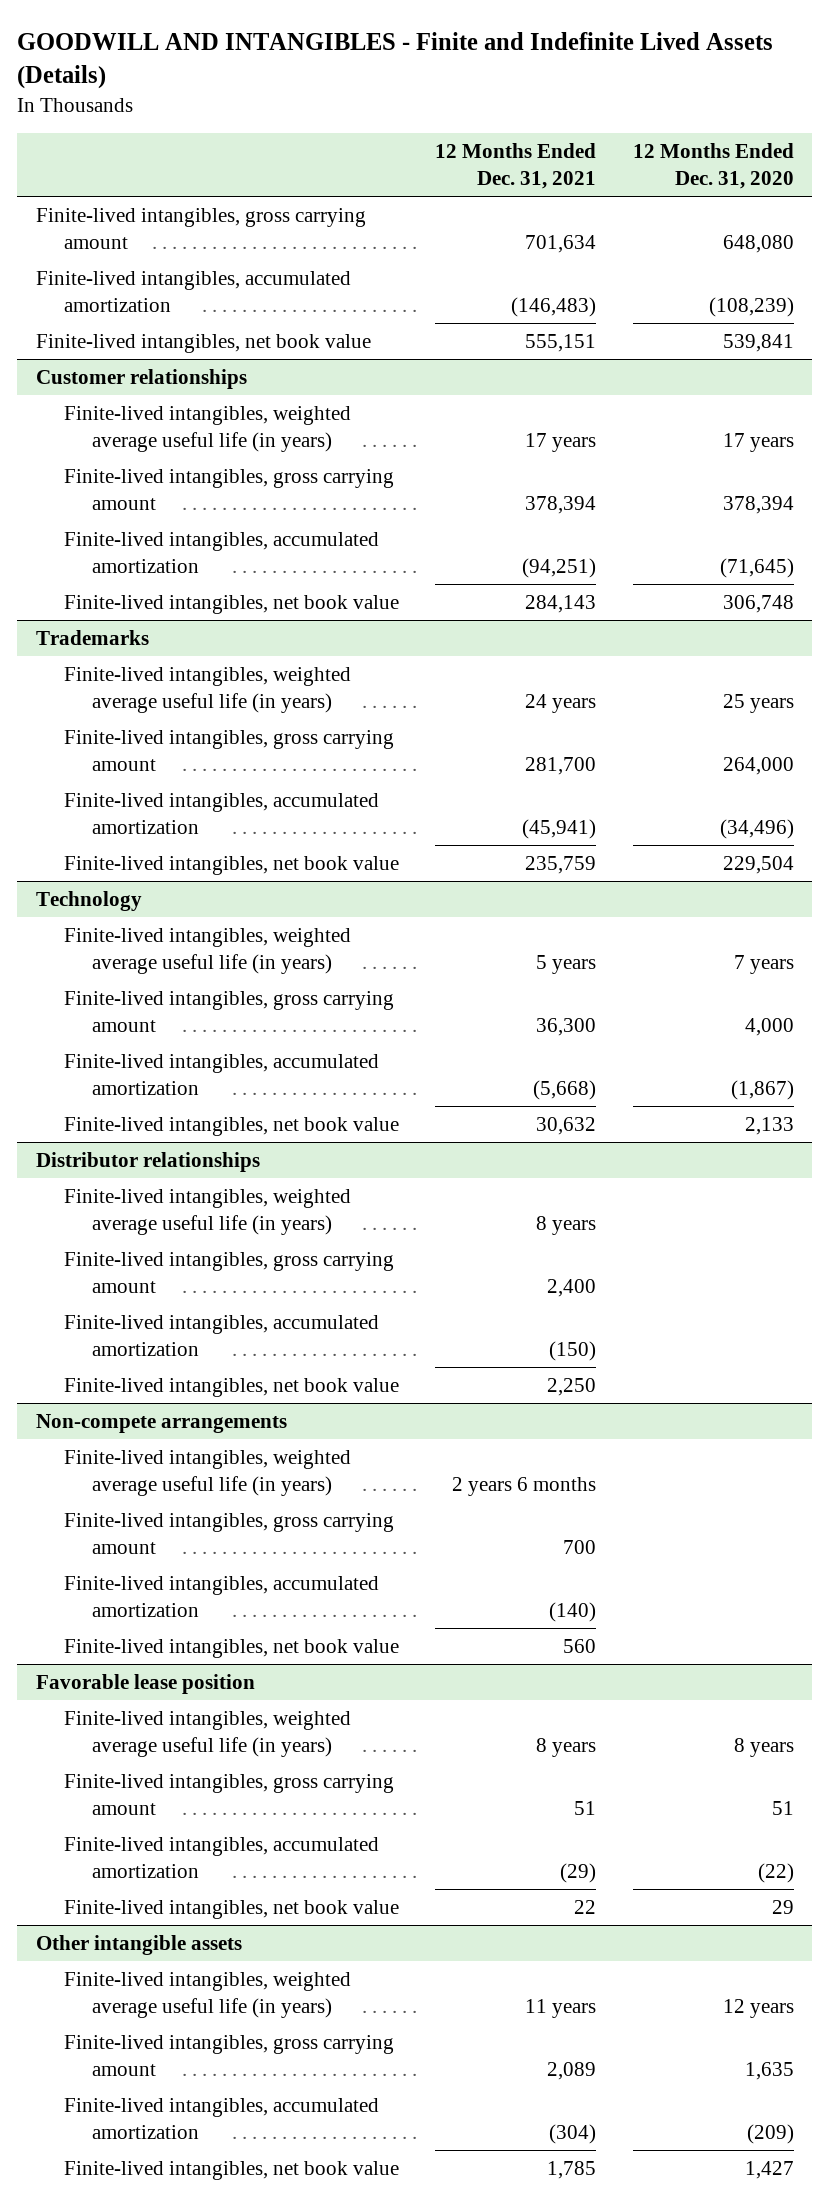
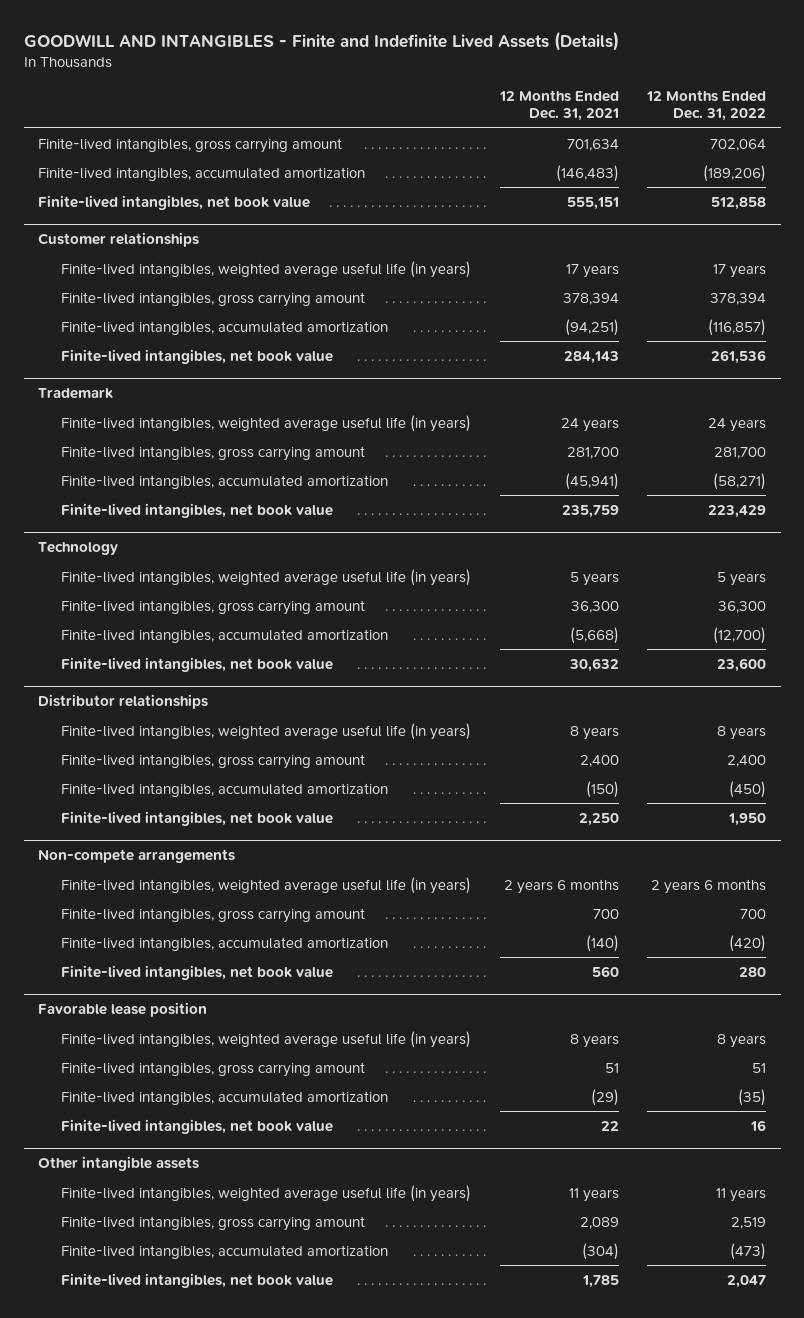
[632,142,794,190] 12 Months Ended Dec. 31, 2020 -> none
none -> [646,90,767,122] 12 Months Ended Dec. 31, 2022
[35,629,149,645] Trademarks -> [37,388,113,400] Trademark

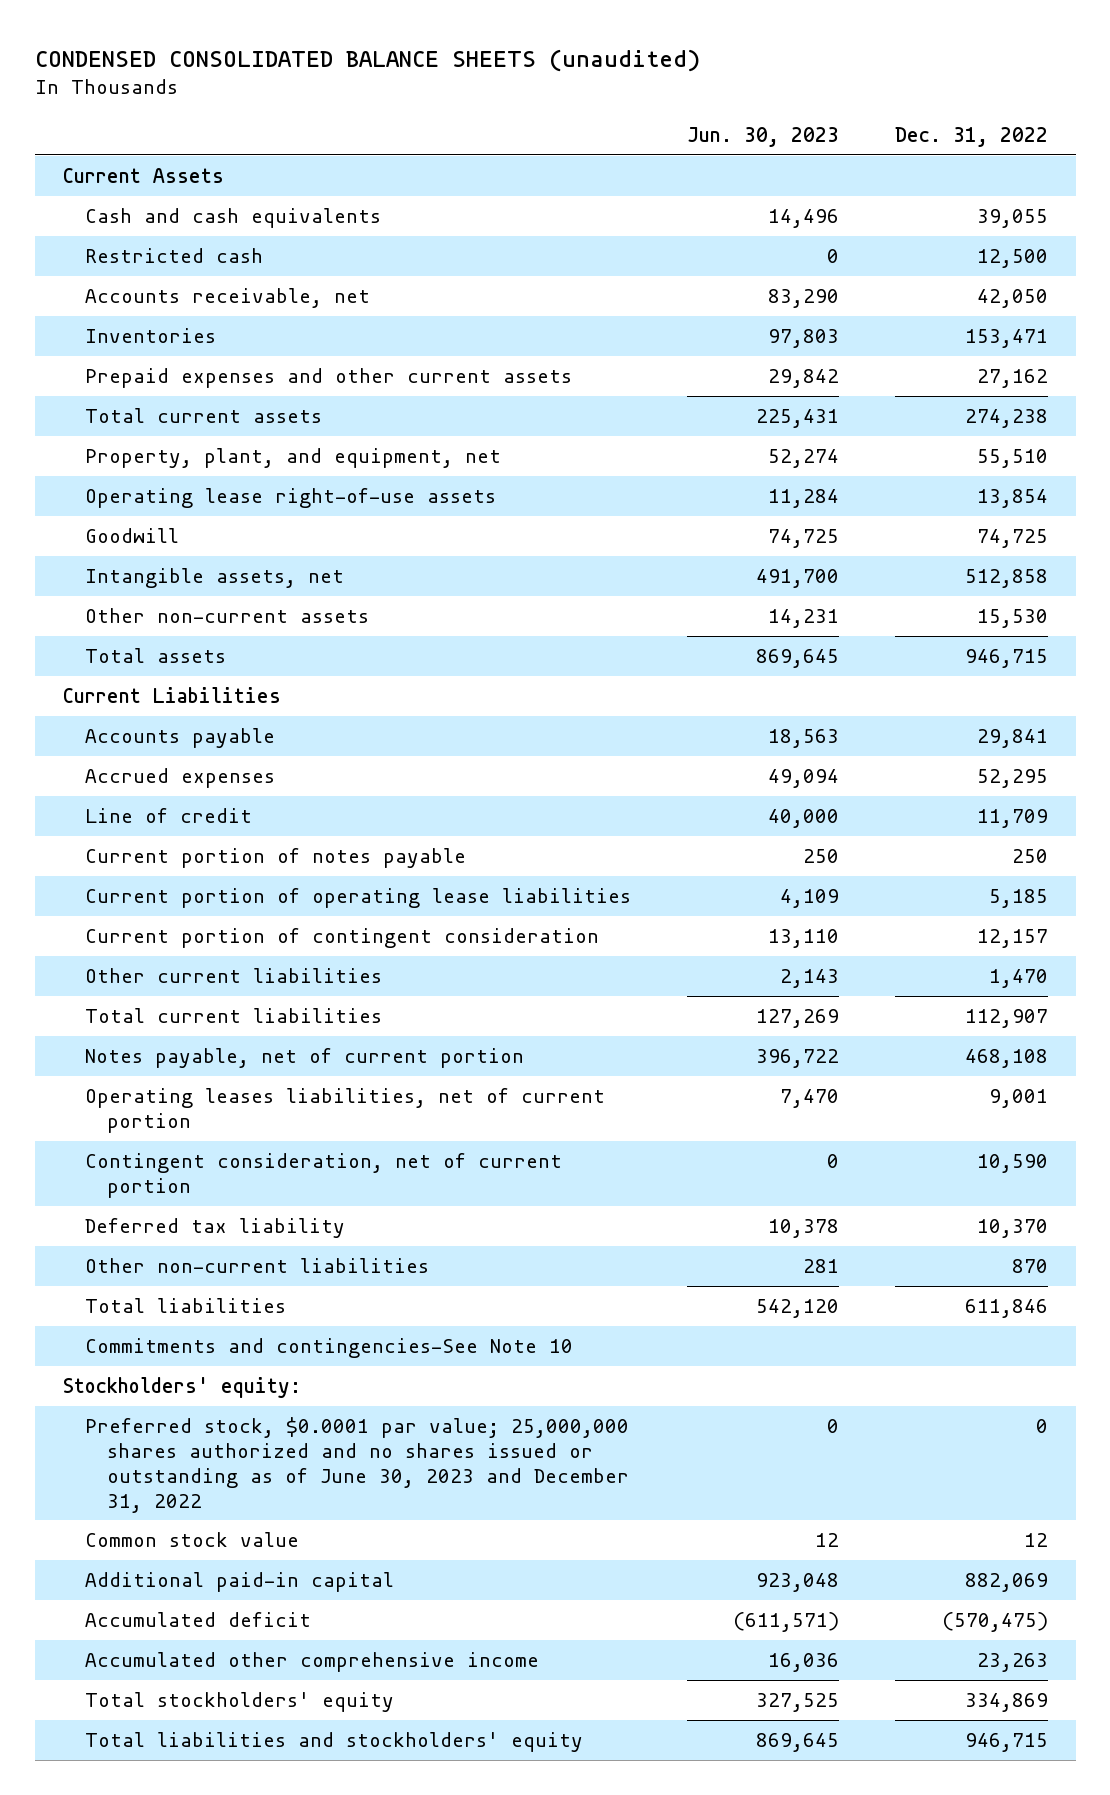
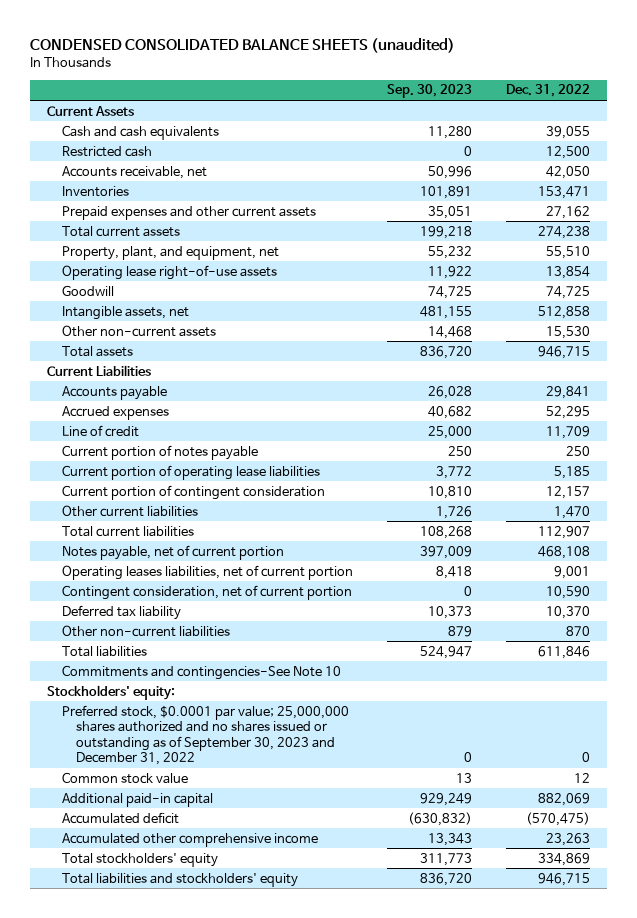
[686,126,839,147] Jun. 30, 2023 -> none
none -> [386,84,472,99] Sep. 30, 2023
[84,1416,629,1513] Preferred stock, $0.0001 par value; 25,000,000 shares authorized and no shares issued or outstanding as of June 30, 2023 and December 31, 2022 -> [61,704,349,766] Preferred stock, $0.0001 par value; 25,000,000 shares authorized and no shares issued or outstanding as of September 30, 2023 and December 31, 2022

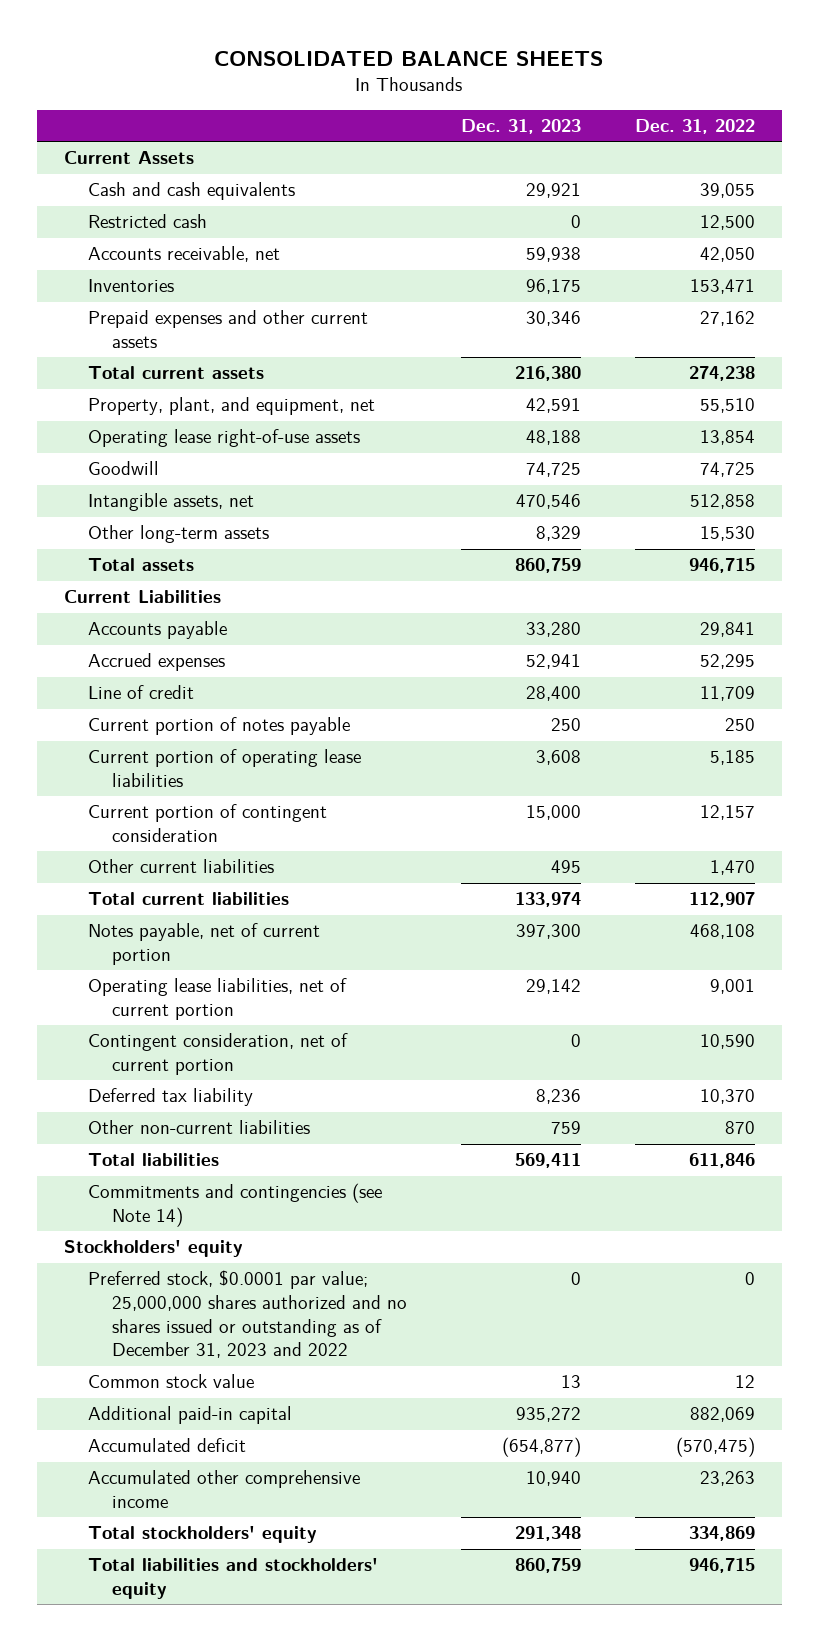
[30,37,456,53] CONDENSED CONSOLIDATED BALANCE SHEETS (unaudited) -> [214,50,604,66] CONSOLIDATED BALANCE SHEETS
[386,84,472,99] Sep. 30, 2023 -> none
none -> [460,118,581,134] Dec. 31, 2023
[61,324,216,337] Other non-current assets -> [87,525,269,544] Other long-term assets
[61,564,353,580] Operating leases liabilities, net of current portion -> [87,978,347,1021] Operating lease liabilities, net of current portion
[61,664,341,680] Commitments and contingencies-See Note 10 -> [87,1183,382,1228] Commitments and contingencies (see Note 14)
[47,684,176,700] Stockholders' equity: -> [63,1240,243,1258] Stockholders' equity
[61,704,349,766] Preferred stock, $0.0001 par value; 25,000,000 shares authorized and no shares issued or outstanding as of September 30, 2023 and December 31, 2022 -> [87,1270,407,1359] Preferred stock, $0.0001 par value; 25,000,000 shares authorized and no shares issued or outstanding as of December 31, 2023 and 2022

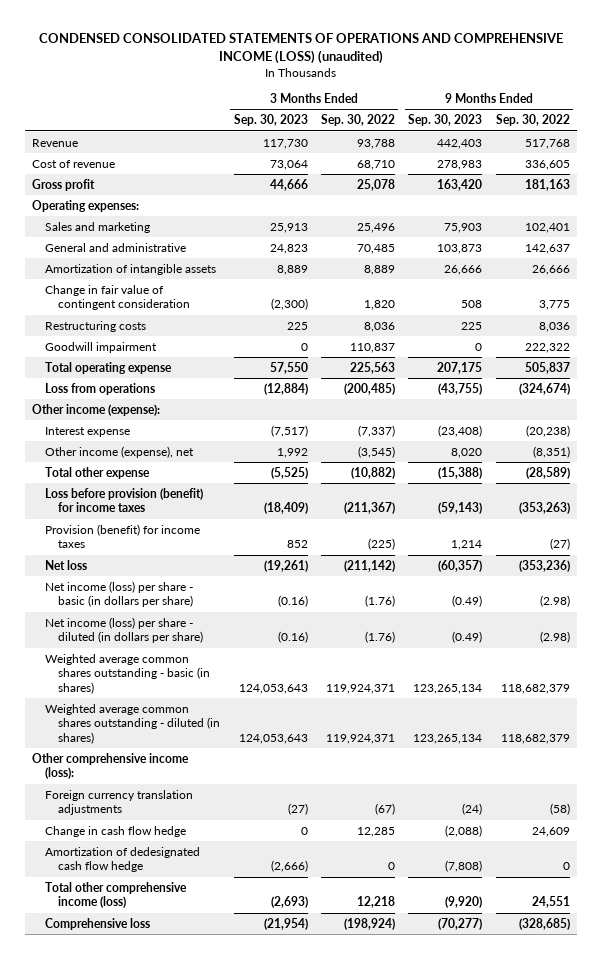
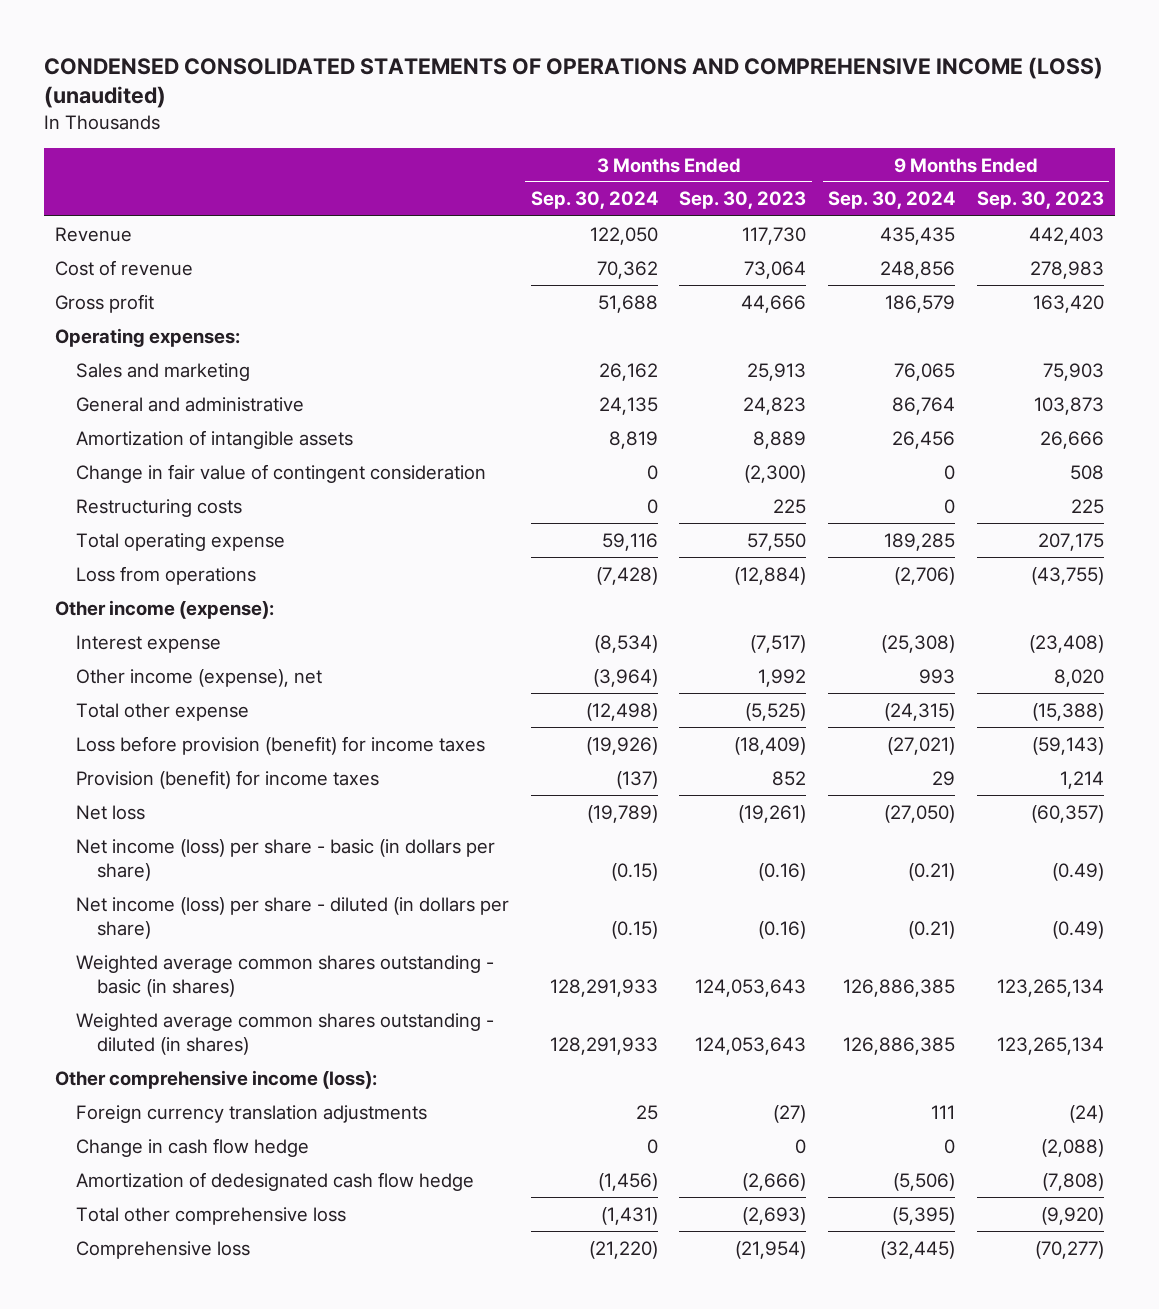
[320,114,395,127] Sep. 30, 2022 -> none
[495,114,570,127] Sep. 30, 2022 -> none
none -> [530,191,658,210] Sep. 30, 2024
none -> [828,191,956,210] Sep. 30, 2024
[45,341,158,353] Goodwill impairment -> none
[45,881,188,909] Total other comprehensive income (loss) -> [76,1206,347,1225] Total other comprehensive loss

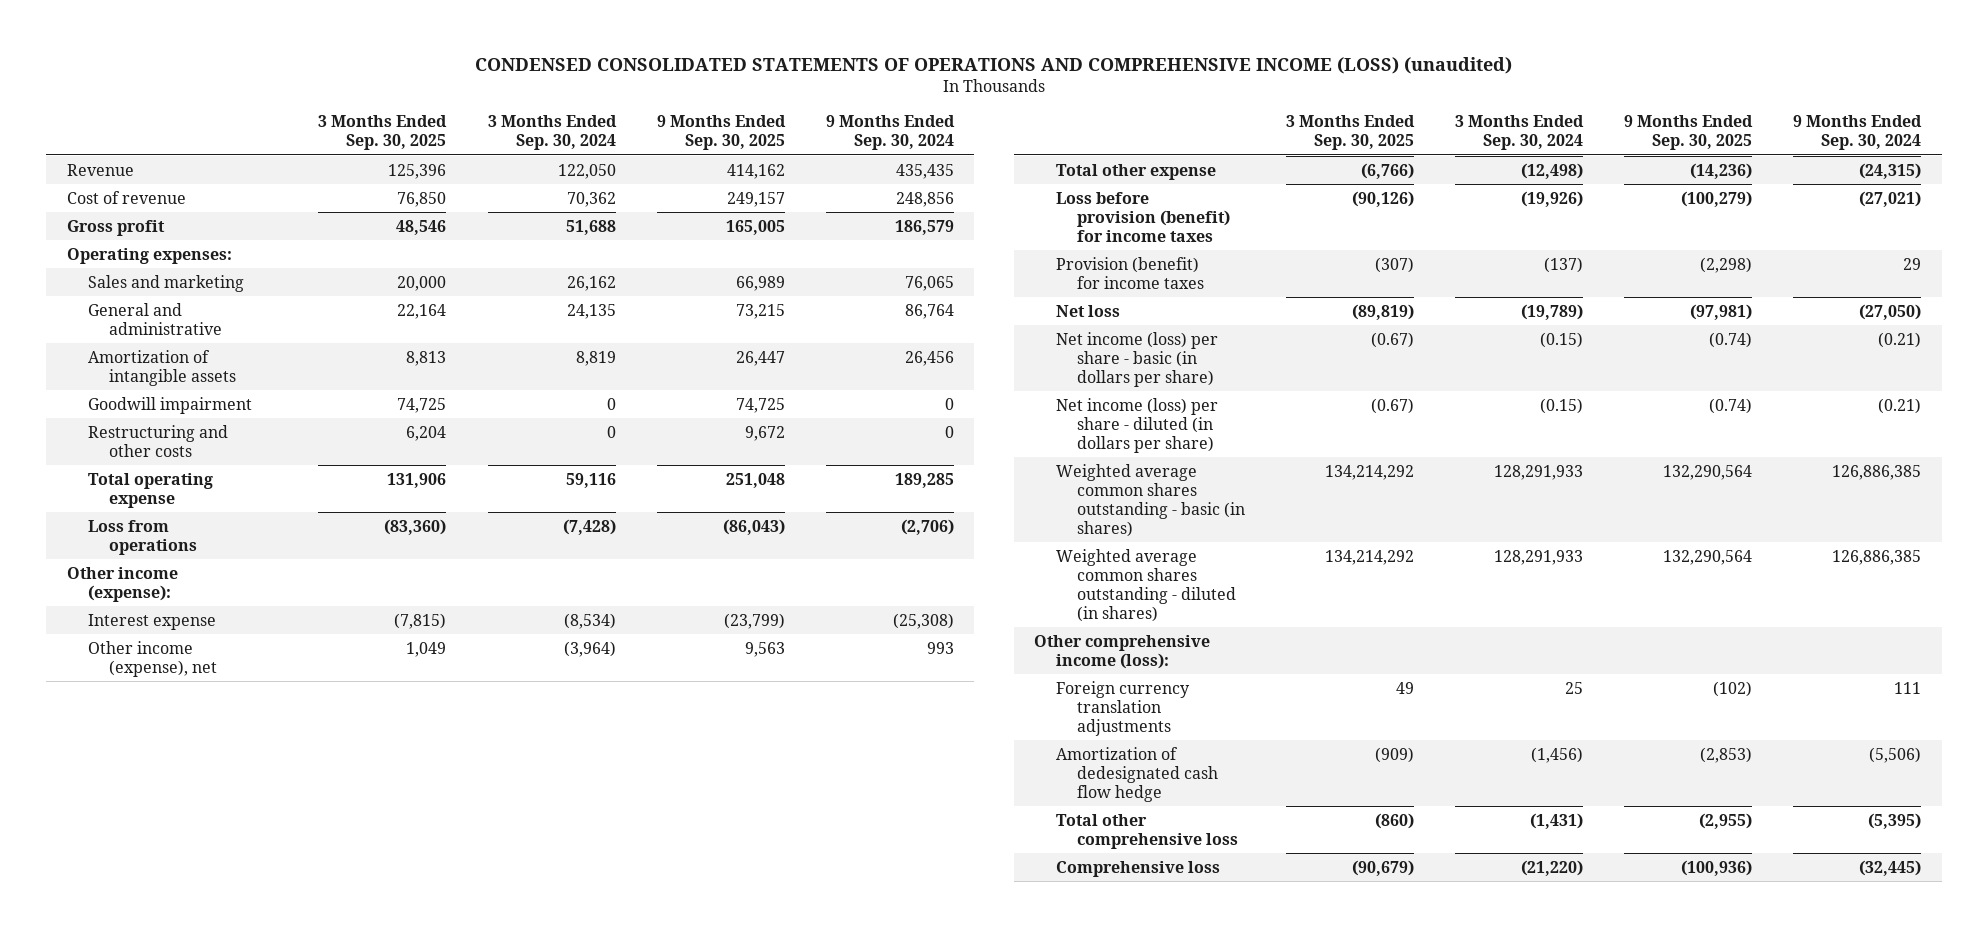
[679,191,807,210] Sep. 30, 2023 -> none
[976,191,1104,210] Sep. 30, 2023 -> none
none -> [318,115,448,151] 3 Months Ended Sep. 30, 2025
none -> [656,115,786,151] 9 Months Ended Sep. 30, 2025
[76,463,487,483] Change in fair value of contingent consideration -> none
none -> [88,396,253,414] Goodwill impairment
[76,498,243,517] Restructuring costs -> [88,424,229,457] Restructuring and other costs
[76,1137,310,1157] Change in cash flow hedge -> none

